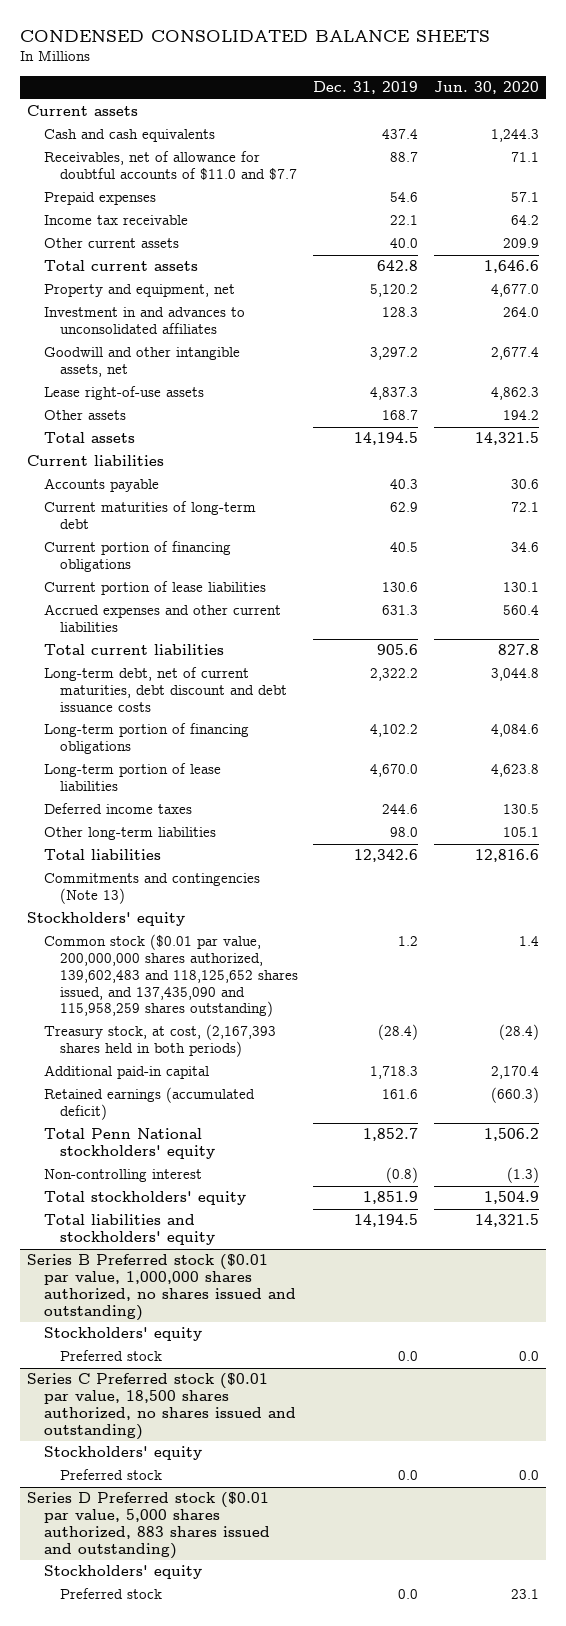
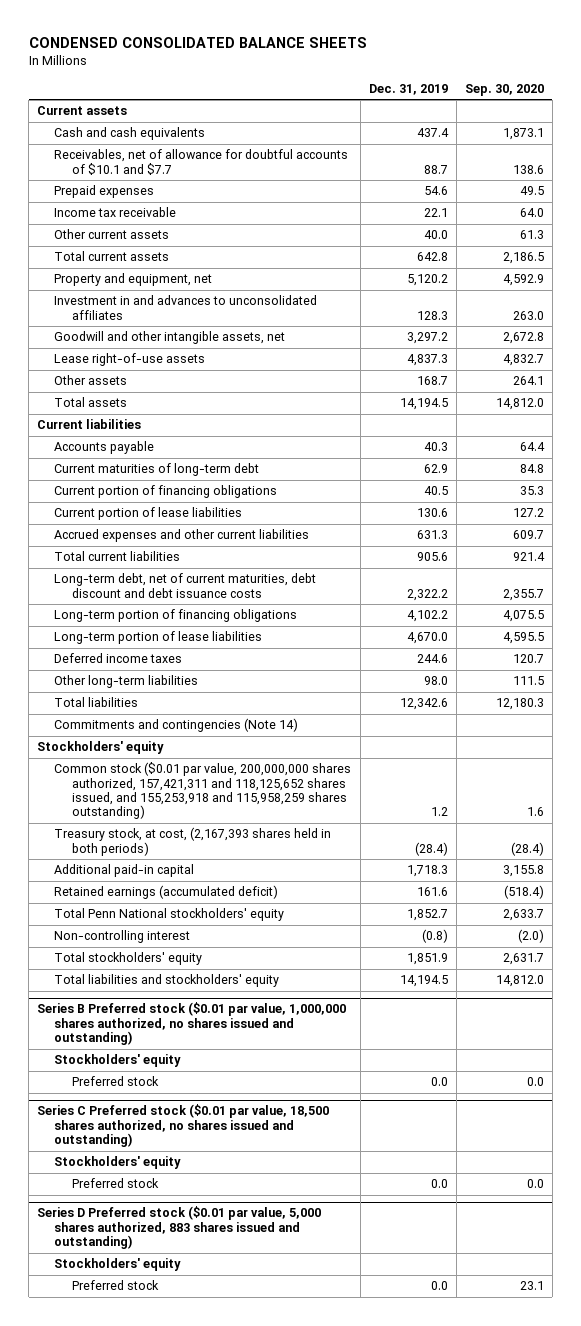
[433,81,539,95] Jun. 30, 2020 -> none
none -> [464,83,544,96] Sep. 30, 2020
[43,151,298,181] Receivables, net of allowance for doubtful accounts of $11.0 and $7.7 -> [54,149,349,175] Receivables, net of allowance for doubtful accounts of $10.1 and $7.7
[43,873,260,905] Commitments and contingencies (Note 13) -> [54,718,299,733] Commitments and contingencies (Note 14)
[43,934,299,1018] Common stock ($0.01 par value, 200,000,000 shares authorized, 139,602,483 and 118,125,652 shares issued, and 137,435,090 and 115,958,259 shares outstanding) -> [54,762,352,820] Common stock ($0.01 par value, 200,000,000 shares authorized, 157,421,311 and 118,125,652 shares issued, and 155,253,918 and 115,958,259 shares outstanding)

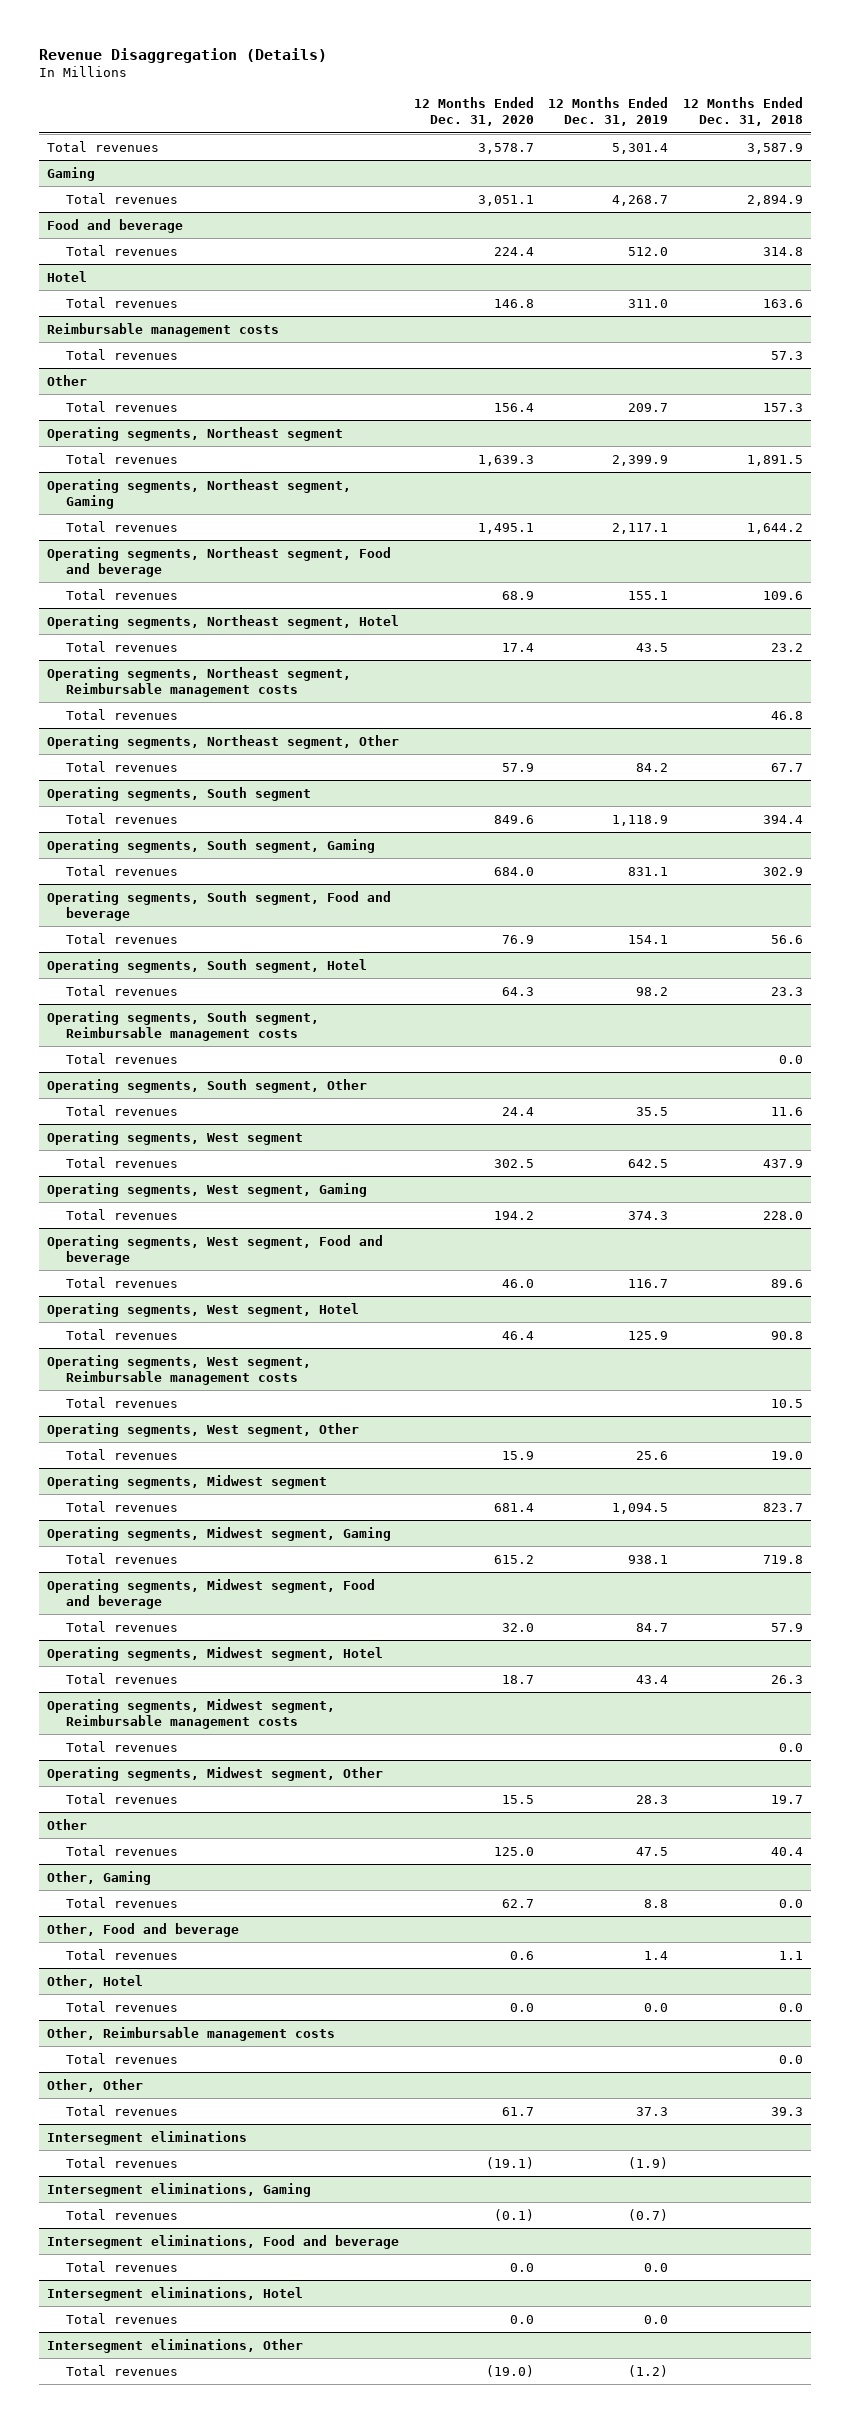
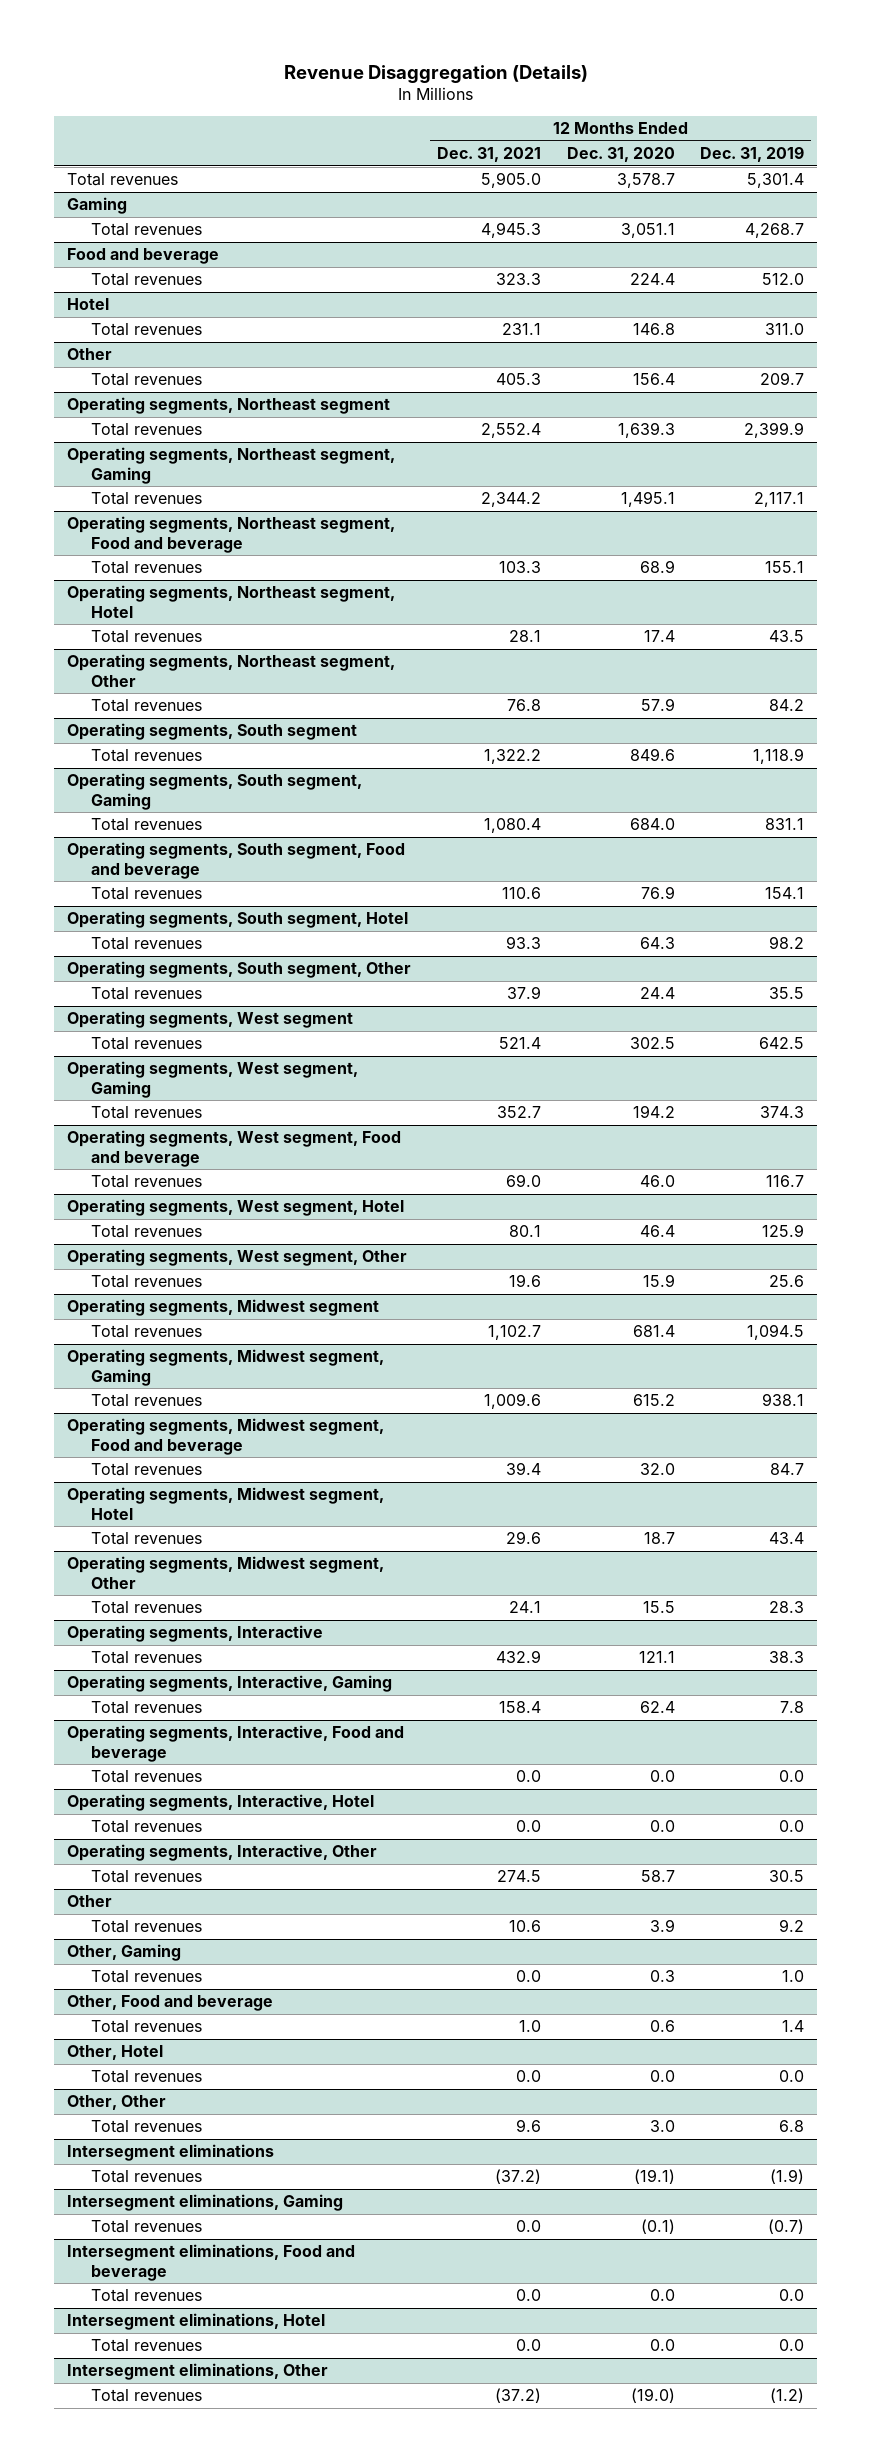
[683,97,804,127] 12 Months Ended Dec. 31, 2018 -> none
none -> [436,147,541,163] Dec. 31, 2021
[46,322,279,337] Reimbursable management costs -> none
[66,348,179,360] Total revenues -> none
[46,666,351,697] Operating segments, Northeast segment, Reimbursable management costs -> none
[66,708,179,720] Total revenues -> none
[46,1010,319,1041] Operating segments, South segment, Reimbursable management costs -> none
[66,1052,179,1064] Total revenues -> none
[46,1354,311,1385] Operating segments, West segment, Reimbursable management costs -> none
[66,1396,179,1408] Total revenues -> none
[46,1698,335,1729] Operating segments, Midwest segment, Reimbursable management costs -> none
[66,1740,179,1752] Total revenues -> none
none -> [67,1625,324,1643] Operating segments, Interactive
none -> [90,1651,202,1665] Total revenues
none -> [67,1675,393,1693] Operating segments, Interactive, Gaming
none -> [90,1701,202,1715] Total revenues
none -> [67,1725,405,1762] Operating segments, Interactive, Food and beverage
none -> [90,1770,202,1784] Total revenues
none -> [67,1794,375,1812] Operating segments, Interactive, Hotel
none -> [90,1820,202,1834] Total revenues
none -> [67,1844,378,1862] Operating segments, Interactive, Other
none -> [90,1870,202,1884] Total revenues
[493,1846,534,1856] 125.0 -> [649,1919,675,1933] 3.9
[636,1846,669,1856] 47.5 -> [779,1919,805,1933] 9.2
[501,1898,534,1908] 62.7 -> [649,1970,675,1983] 0.3
[644,1898,669,1908] 8.8 -> [782,1970,805,1983] 1.0
[46,2026,335,2041] Other, Reimbursable management costs -> none
[66,2052,179,2064] Total revenues -> none
[501,2106,534,2116] 61.7 -> [649,2120,675,2133] 3.0
[636,2106,669,2116] 37.3 -> [779,2120,805,2133] 6.8

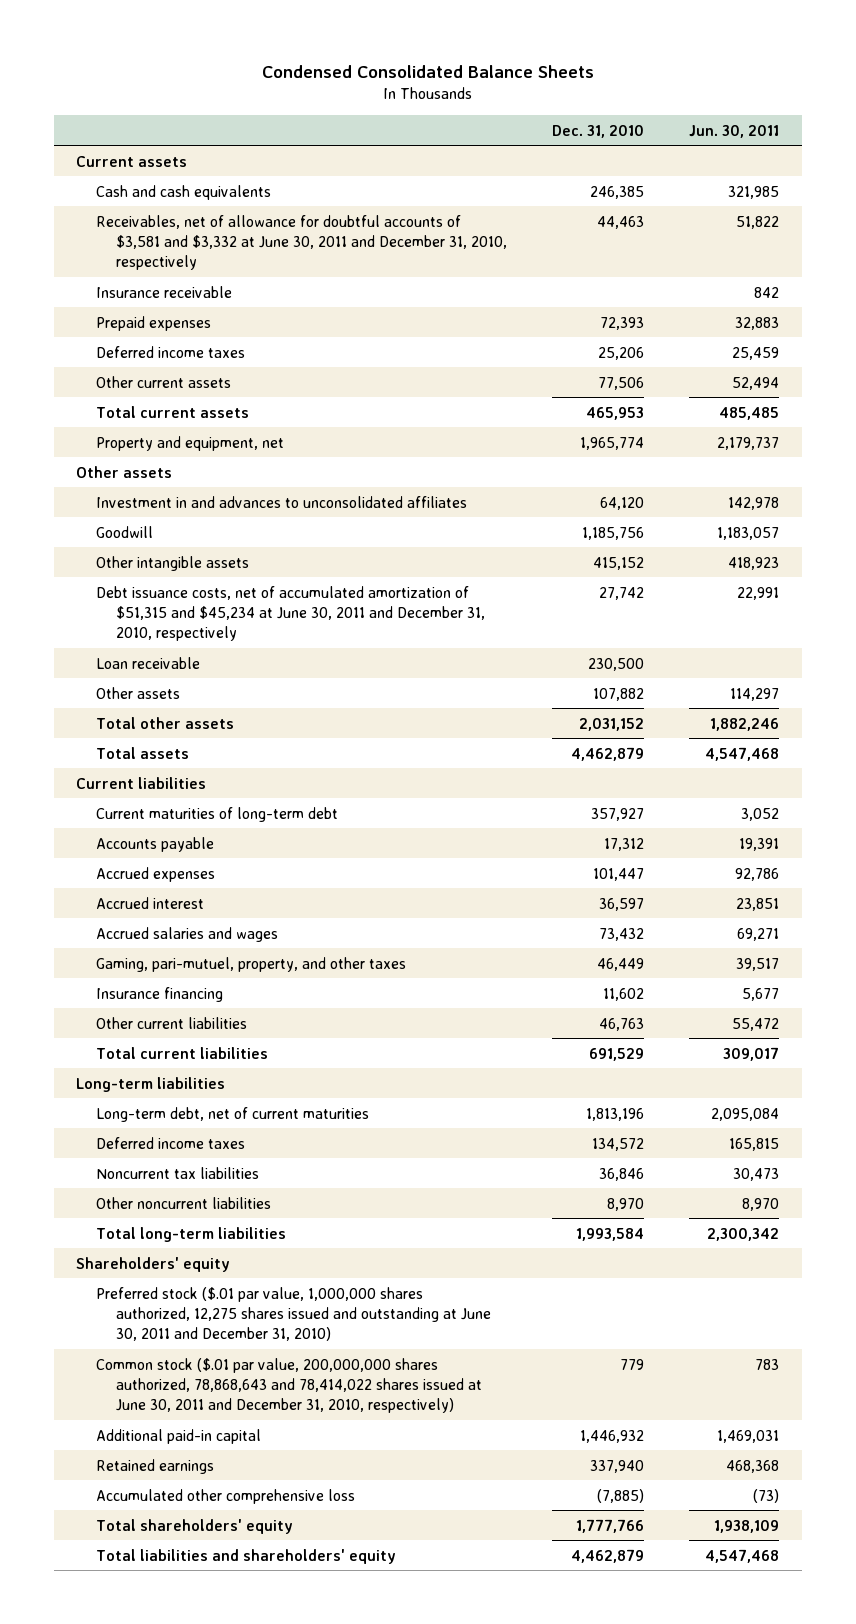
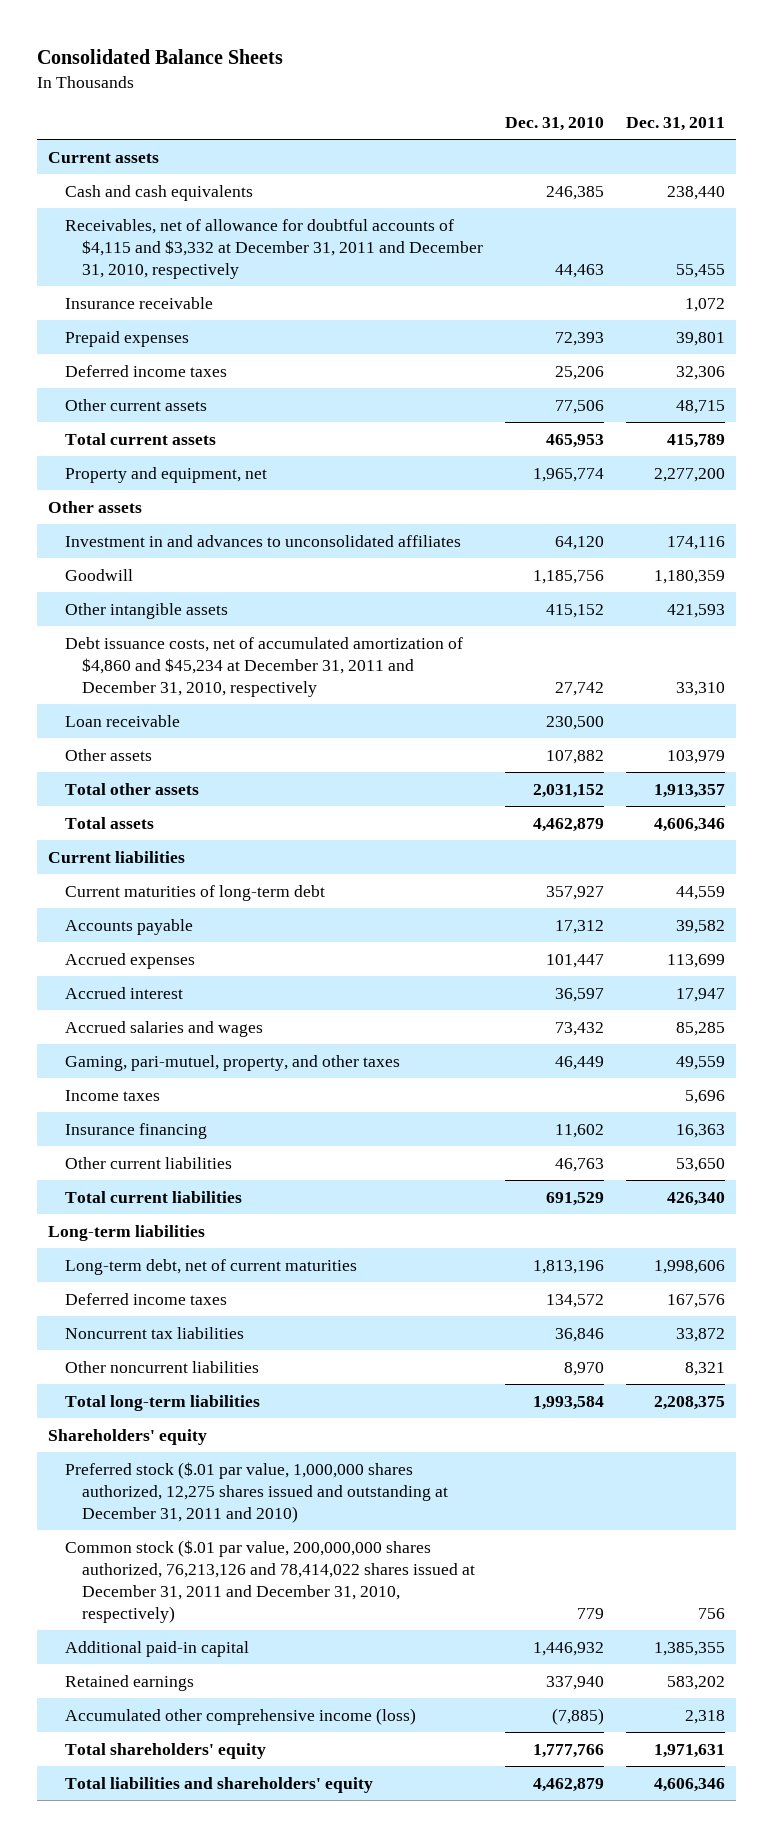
[261,65,594,79] Condensed Consolidated Balance Sheets -> [36,49,283,65] Consolidated Balance Sheets
[689,124,780,138] Jun. 30, 2011 -> none
none -> [625,117,725,132] Dec. 31, 2011
[96,214,508,271] Receivables, net of allowance for doubtful accounts of $3,581 and $3,332 at June 30, 2011 and December 31, 2010, respectively -> [65,218,484,279] Receivables, net of allowance for doubtful accounts of $4,115 and $3,332 at December 31, 2011 and December 31, 2010, respectively
[96,585,486,642] Debt issuance costs, net of accumulated amortization of $51,315 and $45,234 at June 30, 2011 and December 31, 2010, respectively -> [65,636,464,697] Debt issuance costs, net of accumulated amortization of $4,860 and $45,234 at December 31, 2011 and December 31, 2010, respectively
none -> [65,1089,161,1101] Income taxes
[96,1286,492,1342] Preferred stock ($.01 par value, 1,000,000 shares authorized, 12,275 shares issued and outstanding at June 30, 2011 and December 31, 2010) -> [65,1461,449,1523] Preferred stock ($.01 par value, 1,000,000 shares authorized, 12,275 shares issued and outstanding at December 31, 2011 and 2010)
[96,1357,483,1414] Common stock ($.01 par value, 200,000,000 shares authorized, 78,868,643 and 78,414,022 shares issued at June 30, 2011 and December 31, 2010, respectively) -> [65,1539,476,1624] Common stock ($.01 par value, 200,000,000 shares authorized, 76,213,126 and 78,414,022 shares issued at December 31, 2011 and December 31, 2010, respectively)
[96,1488,356,1504] Accumulated other comprehensive loss -> [65,1707,417,1725] Accumulated other comprehensive income (loss)

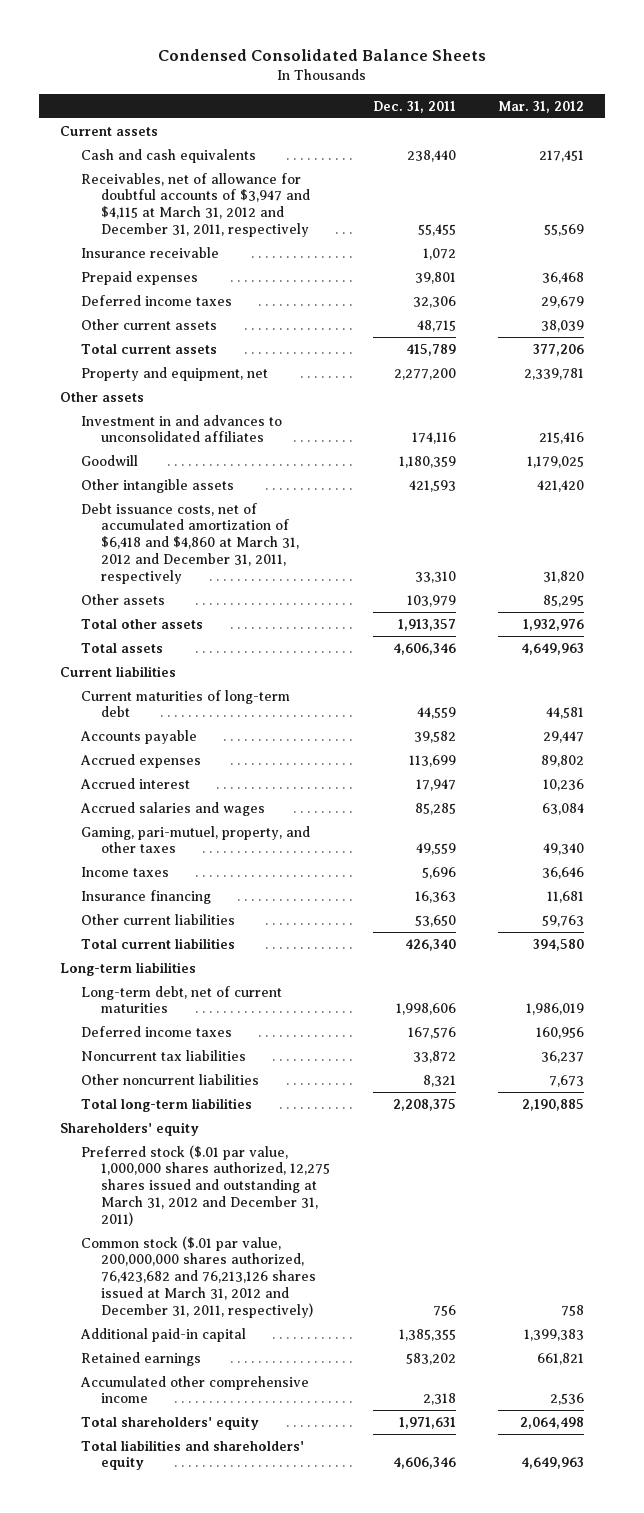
[36,49,283,65] Consolidated Balance Sheets -> [158,48,487,61] Condensed Consolidated Balance Sheets
[505,117,605,132] Dec. 31, 2010 -> none
none -> [498,100,585,113] Mar. 31, 2012
[65,218,484,279] Receivables, net of allowance for doubtful accounts of $4,115 and $3,332 at December 31, 2011 and December 31, 2010, respectively -> [80,172,311,237] Receivables, net of allowance for doubtful accounts of $3,947 and $4,115 at March 31, 2012 and December 31, 2011, respectively
[65,714,181,727] Loan receivable -> none
[65,636,464,697] Debt issuance costs, net of accumulated amortization of $4,860 and $45,234 at December 31, 2011 and December 31, 2010, respectively -> [80,502,300,584] Debt issuance costs, net of accumulated amortization of $6,418 and $4,860 at March 31, 2012 and December 31, 2011, respectively
[65,1461,449,1523] Preferred stock ($.01 par value, 1,000,000 shares authorized, 12,275 shares issued and outstanding at December 31, 2011 and 2010) -> [80,1144,331,1226] Preferred stock ($.01 par value, 1,000,000 shares authorized, 12,275 shares issued and outstanding at March 31, 2012 and December 31, 2011)
[65,1539,476,1624] Common stock ($.01 par value, 200,000,000 shares authorized, 76,213,126 and 78,414,022 shares issued at December 31, 2011 and December 31, 2010, respectively) -> [80,1235,317,1318] Common stock ($.01 par value, 200,000,000 shares authorized, 76,423,682 and 76,213,126 shares issued at March 31, 2012 and December 31, 2011, respectively)
[65,1707,417,1725] Accumulated other comprehensive income (loss) -> [79,1375,309,1404] Accumulated other comprehensive income

